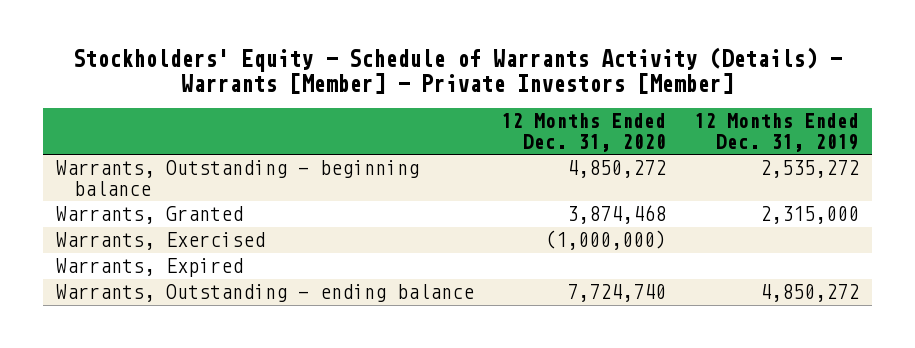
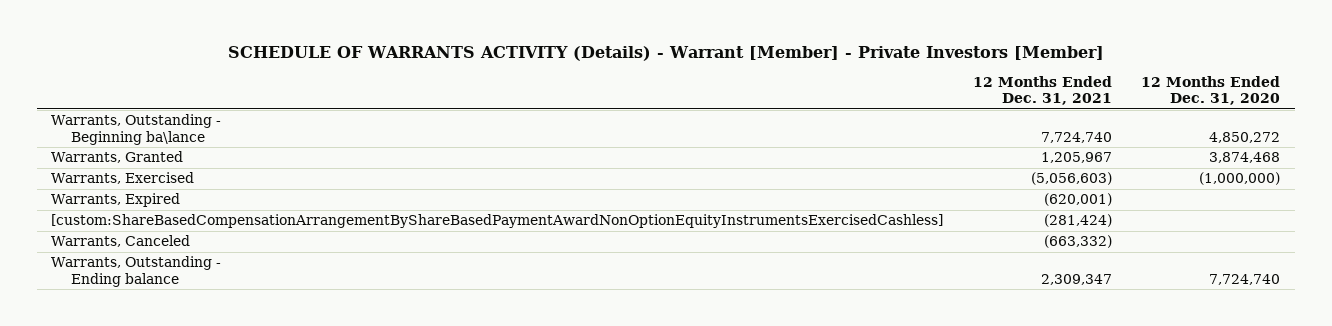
[73,47,843,95] Stockholders' Equity - Schedule of Warrants Activity (Details) - Warrants [Member] - Private Investors [Member] -> [227,45,1104,61] SCHEDULE OF WARRANTS ACTIVITY (Details) - Warrant [Member] - Private Investors [Member]
[693,113,859,152] 12 Months Ended Dec. 31, 2019 -> none
none -> [972,75,1112,106] 12 Months Ended Dec. 31, 2021
[56,160,420,196] Warrants, Outstanding - beginning balance -> [51,114,222,145] Warrants, Outstanding - Beginning ba\lance
none -> [51,214,944,229] [custom:ShareBasedCompensationArrangementByShareBasedPaymentAwardNonOptionEquityInstrumentsExercisedCashless]
none -> [51,235,191,248] Warrants, Canceled
[56,284,475,303] Warrants, Outstanding - ending balance -> [51,256,222,287] Warrants, Outstanding - Ending balance

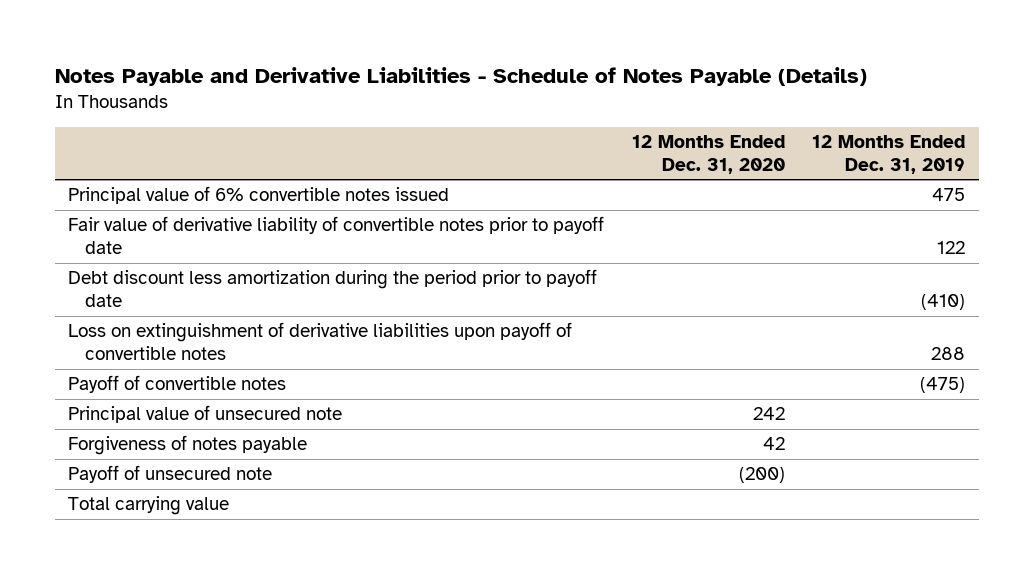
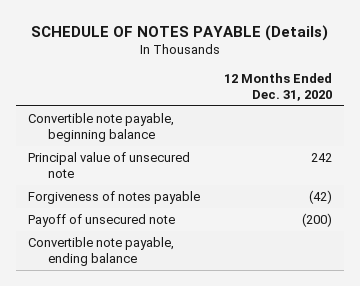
[54,67,867,87] Notes Payable and Derivative Liabilities - Schedule of Notes Payable (Details) -> [31,24,329,41] SCHEDULE OF NOTES PAYABLE (Details)
[811,135,965,174] 12 Months Ended Dec. 31, 2019 -> none
[68,216,605,254] Fair value of derivative liability of convertible notes prior to payoff date -> none
[68,269,598,307] Debt discount less amortization during the period prior to payoff date -> none
[68,322,573,360] Loss on extinguishment of derivative liabilities upon payoff of convertible notes -> none
[68,375,287,394] Payoff of convertible notes -> none
[68,186,450,205] Principal value of 6% convertible notes issued -> [28,113,175,142] Convertible note payable, beginning balance
[762,437,785,451] 42 -> [308,190,332,205] (42)
[68,496,230,516] Total carrying value -> [28,237,175,266] Convertible note payable, ending balance

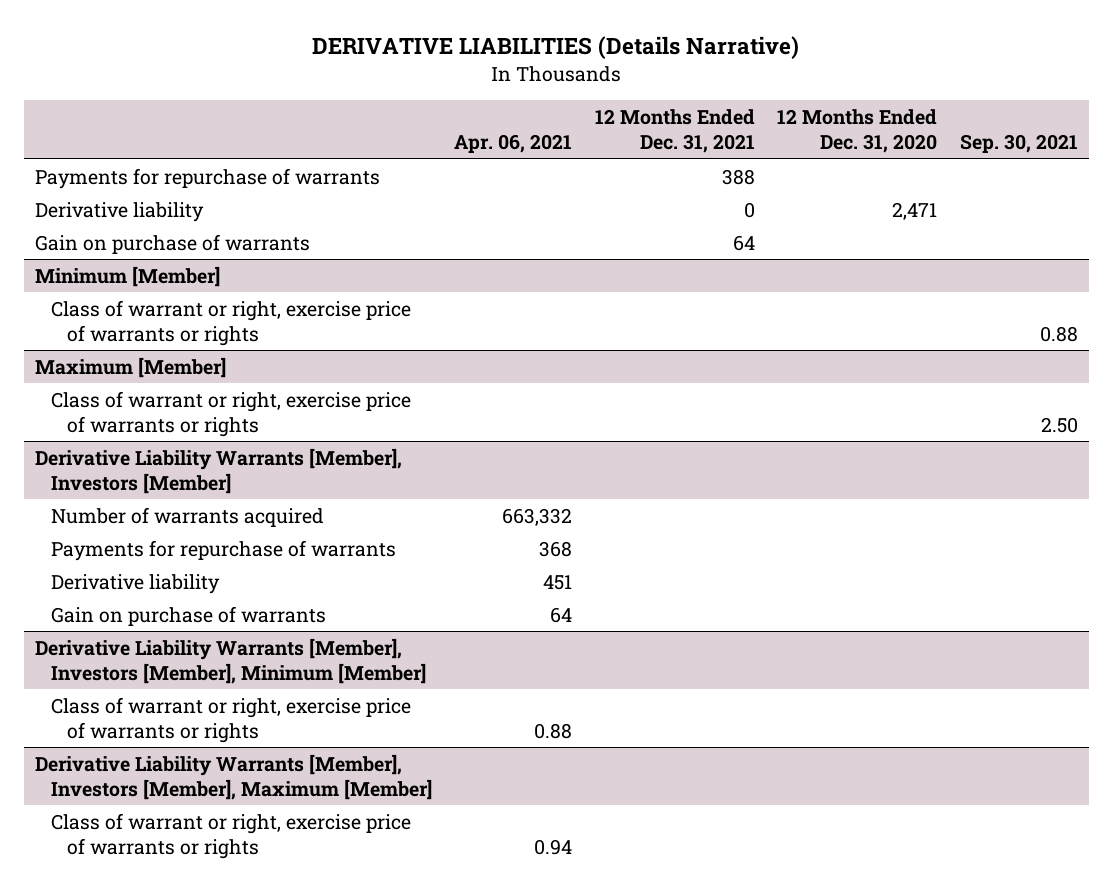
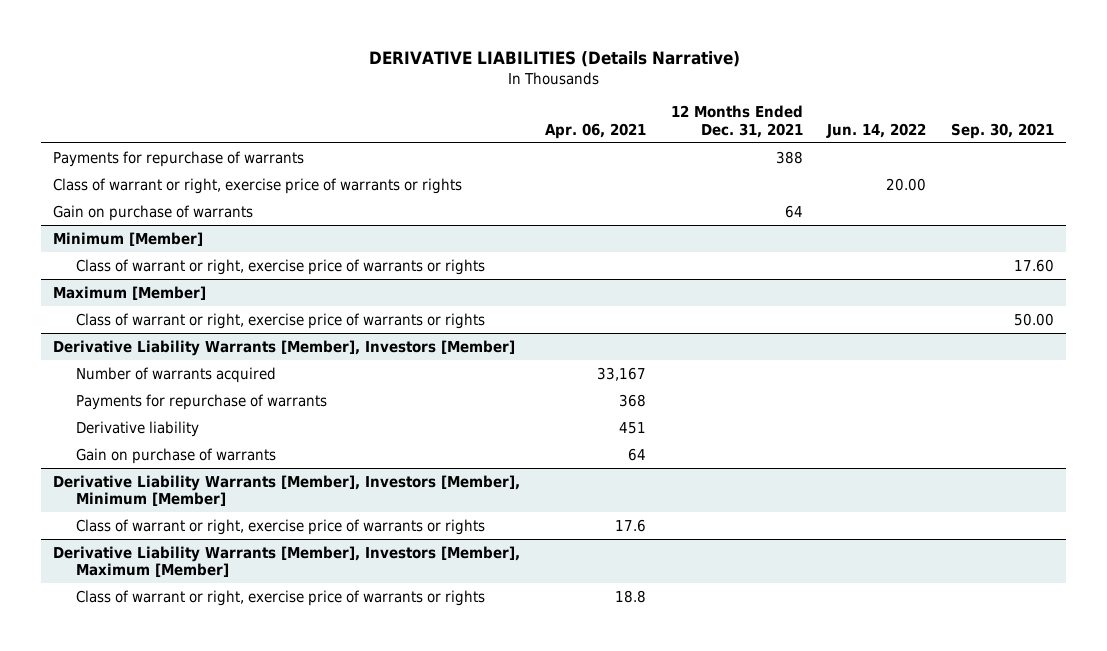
[777,109,938,154] 12 Months Ended Dec. 31, 2020 -> none
none -> [826,122,927,138] Jun. 14, 2022
[34,201,204,222] Derivative liability -> none
none -> [53,177,463,194] Class of warrant or right, exercise price of warrants or rights
[1039,325,1078,342] 0.88 -> [1013,258,1054,272] 17.60
[1040,416,1078,433] 2.50 -> [1013,312,1054,326] 50.00
[502,507,573,526] 663,332 -> [596,366,646,381] 33,167
[534,722,573,739] 0.88 -> [614,518,646,532] 17.6
[534,838,573,855] 0.94 -> [614,589,646,603] 18.8

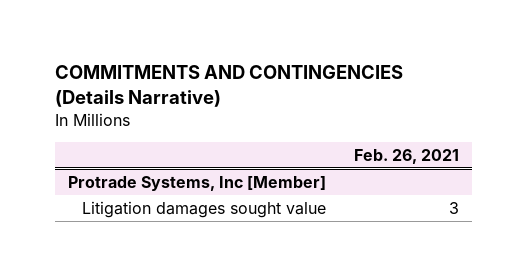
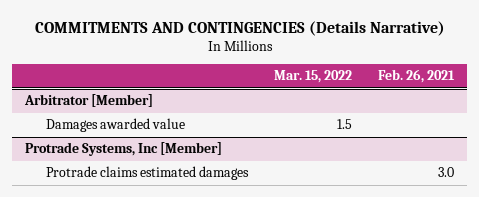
none -> [274,70,353,84] Mar. 15, 2022
none -> [24,94,154,108] Arbitrator [Member]
none -> [46,118,186,133] Damages awarded value
[82,200,327,218] Litigation damages sought value -> none
none -> [46,166,250,181] Protrade claims estimated damages

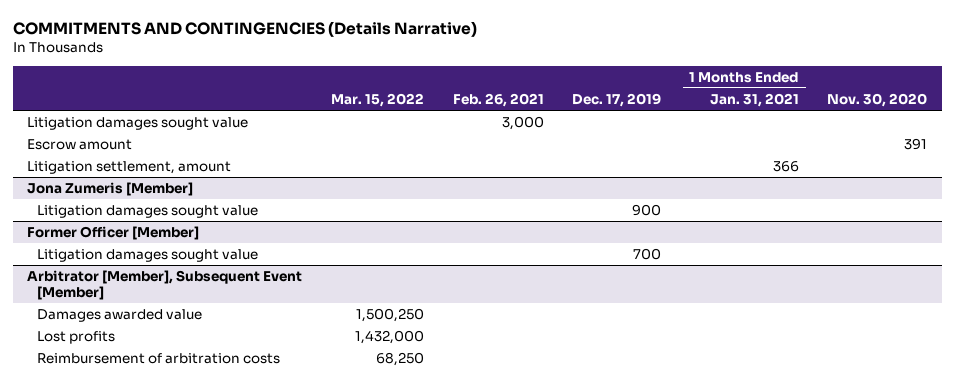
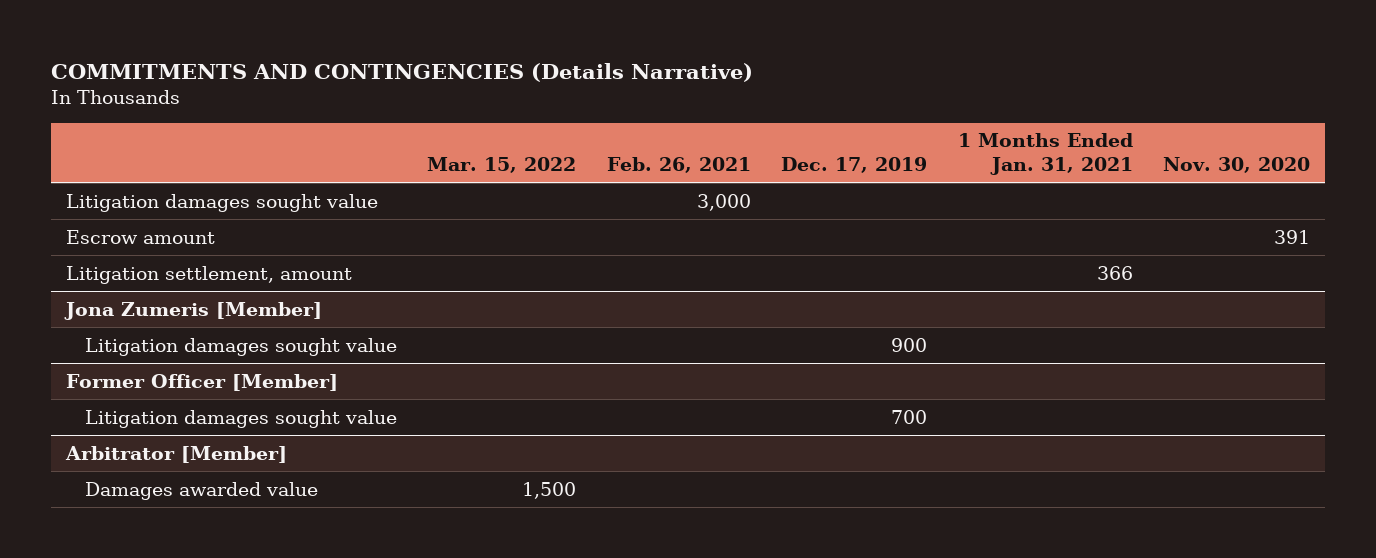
[37,331,116,345] Lost profits -> none
[37,353,281,365] Reimbursement of arbitration costs -> none
[27,270,303,300] Arbitrator [Member], Subsequent Event [Member] -> [65,445,288,463] Arbitrator [Member]
[355,308,424,323] 1,500,250 -> [522,481,577,499] 1,500

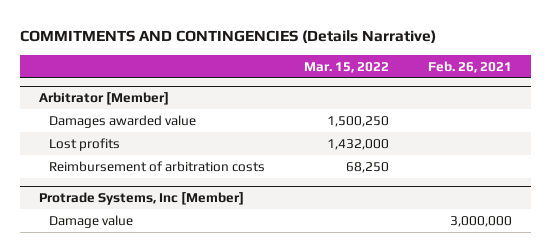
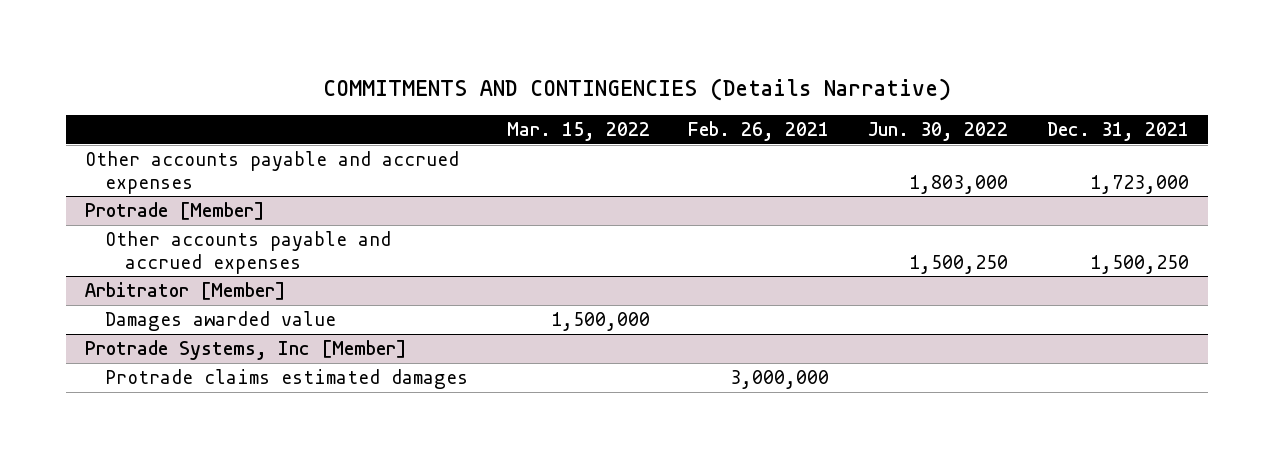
none -> [868,122,1009,142] Jun. 30, 2022
none -> [1046,122,1189,142] Dec. 31, 2021
none -> [84,150,459,194] Other accounts payable and accrued expenses
none -> [84,201,265,220] Protrade [Member]
none -> [104,230,391,274] Other accounts payable and accrued expenses
[49,137,121,151] Lost profits -> none
[49,160,266,172] Reimbursement of arbitration costs -> none
[326,115,389,127] 1,500,250 -> [550,311,650,331] 1,500,000
[49,214,134,228] Damage value -> [104,368,468,389] Protrade claims estimated damages

